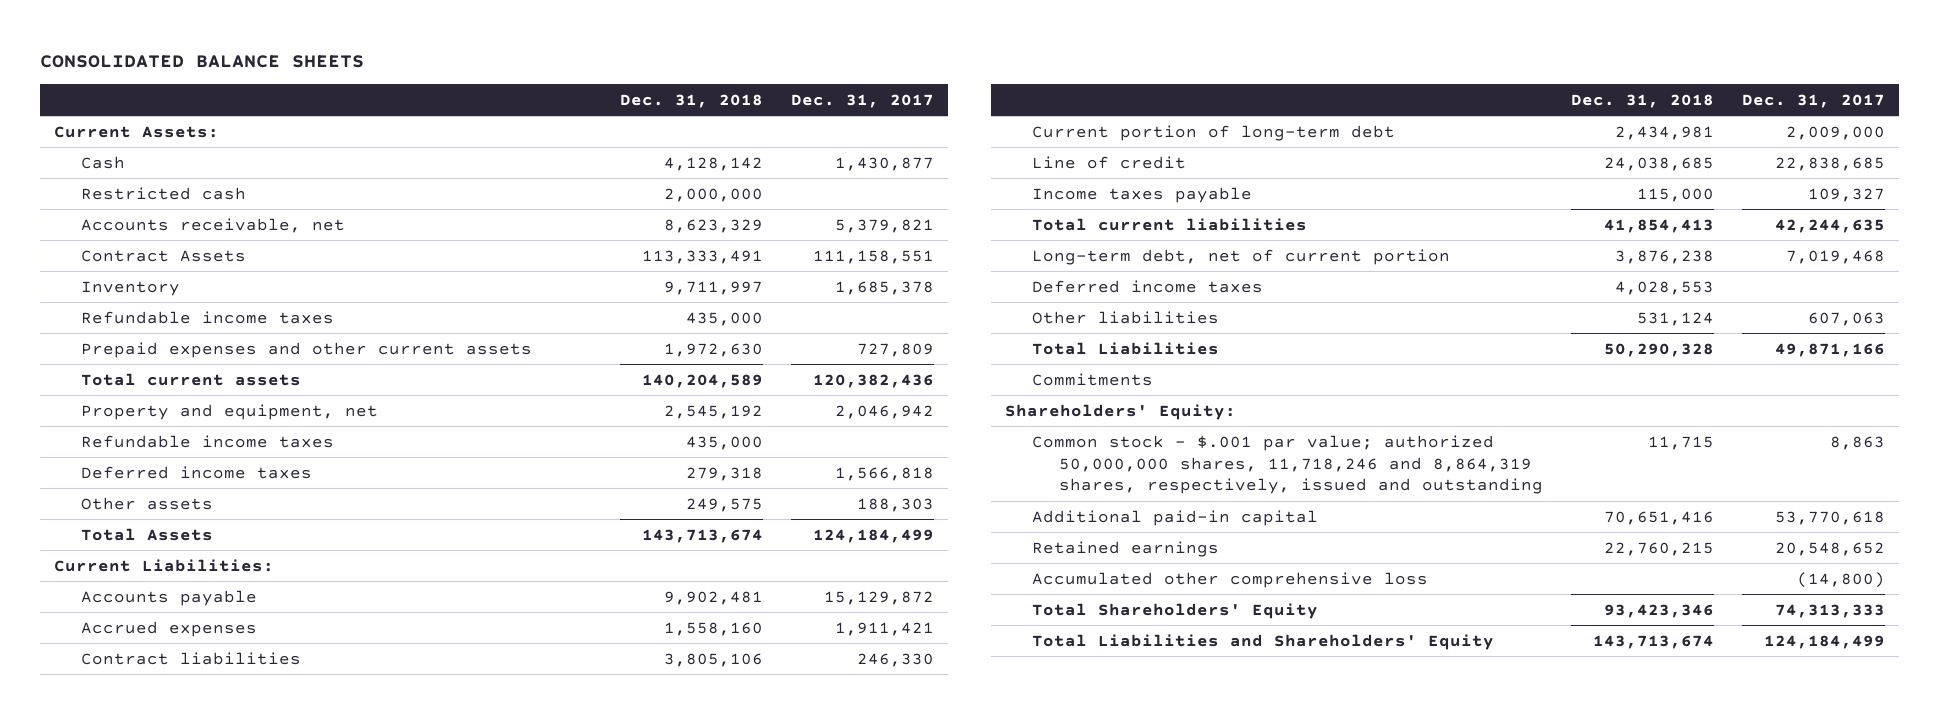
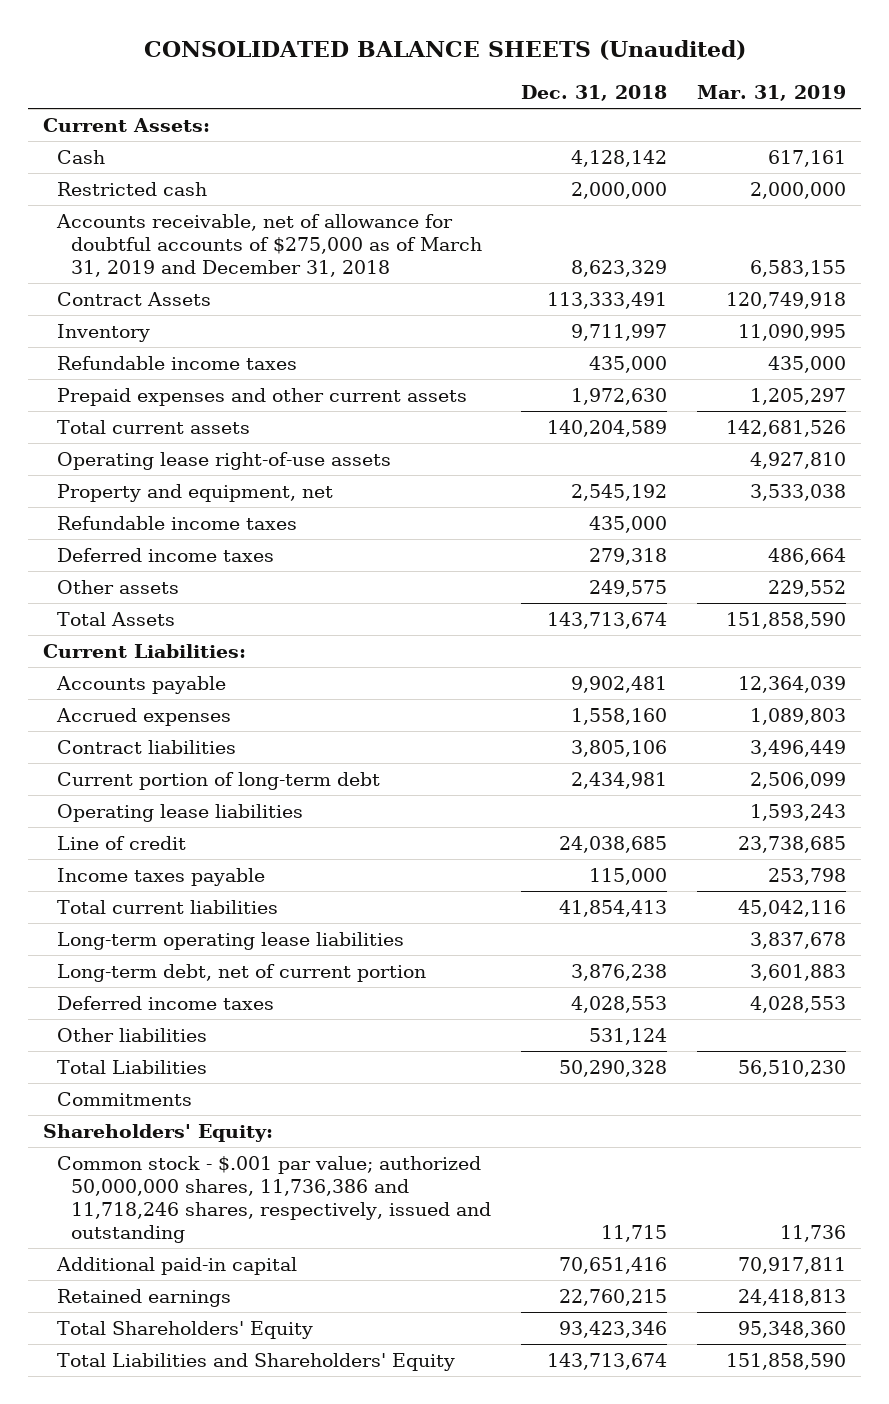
[39,54,364,68] CONSOLIDATED BALANCE SHEETS -> [143,40,746,61] CONSOLIDATED BALANCE SHEETS (Unaudited)
[790,93,934,108] Dec. 31, 2017 -> none
none -> [697,85,847,102] Mar. 31, 2019
[80,217,345,233] Accounts receivable, net -> [55,213,482,277] Accounts receivable, net of allowance for doubtful accounts of $275,000 as of March 31, 2019 and December 31, 2018
none -> [56,451,391,470] Operating lease right-of-use assets
none -> [56,803,303,822] Operating lease liabilities
none -> [56,931,404,950] Long-term operating lease liabilities
[1031,434,1543,495] Common stock - $.001 par value; authorized 50,000,000 shares, 11,718,246 and 8,864,319 shares, respectively, issued and outstanding -> [56,1155,491,1243] Common stock - $.001 par value; authorized 50,000,000 shares, 11,736,386 and 11,718,246 shares, respectively, issued and outstanding
[1031,571,1428,588] Accumulated other comprehensive loss -> none

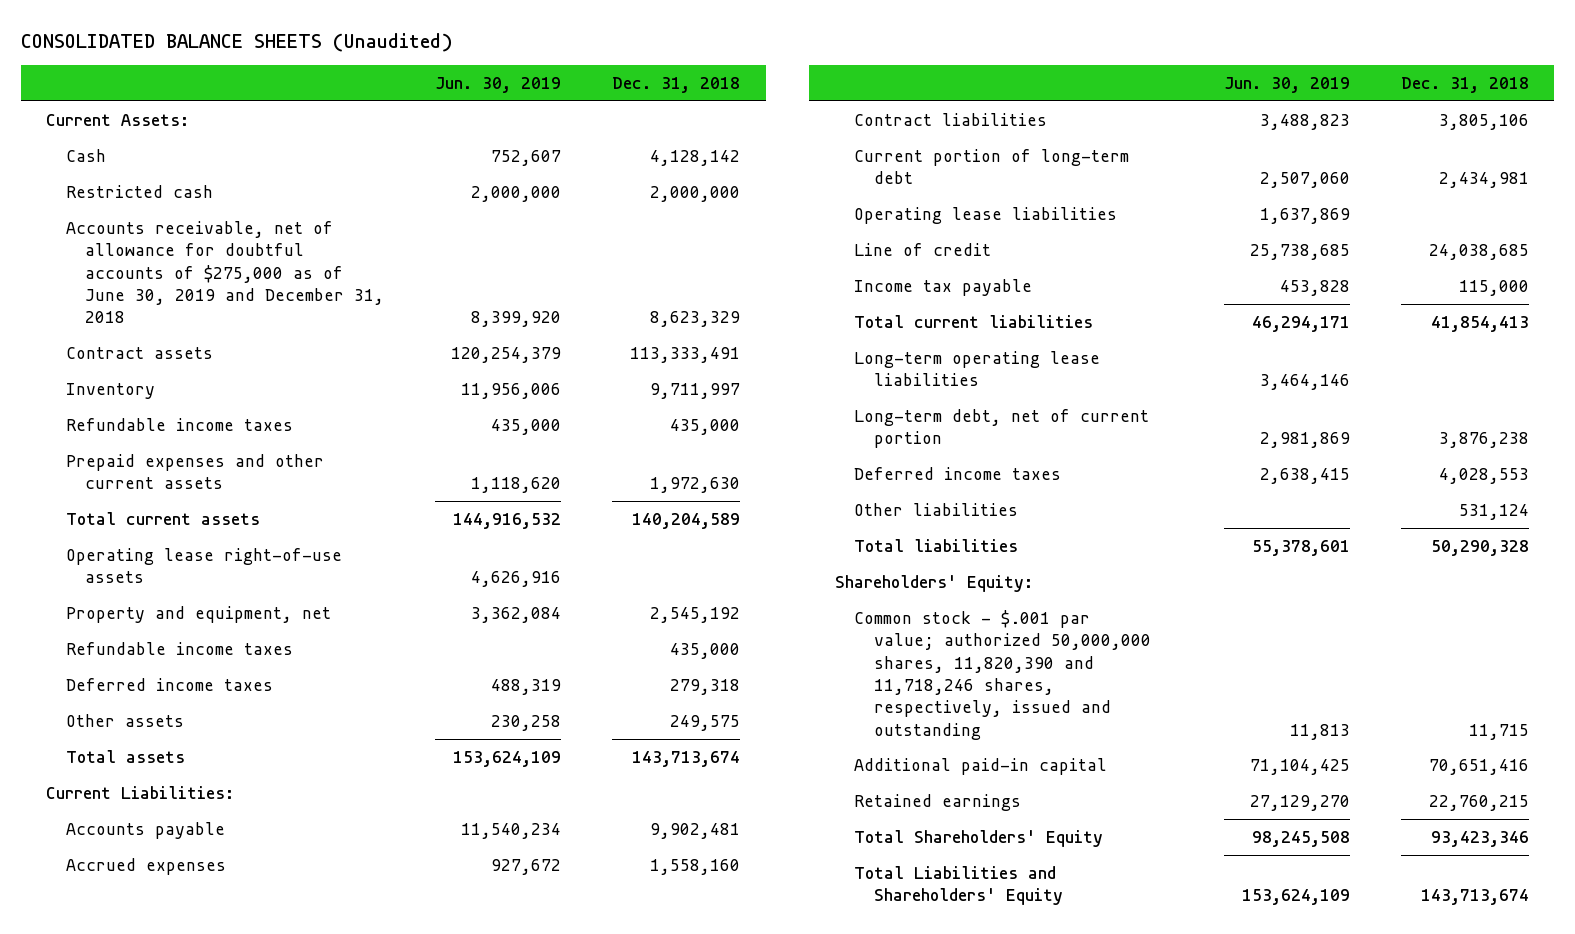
[697,85,847,102] Mar. 31, 2019 -> none
none -> [435,77,562,94] Jun. 30, 2019
[55,213,482,277] Accounts receivable, net of allowance for doubtful accounts of $275,000 as of March 31, 2019 and December 31, 2018 -> [65,220,385,324] Accounts receivable, net of allowance for doubtful accounts of $275,000 as of June 30, 2019 and December 31, 2018
[56,291,211,306] Contract Assets -> [65,346,213,359] Contract assets
[56,611,175,626] Total Assets -> [65,749,185,763] Total assets
[56,867,265,886] Income taxes payable -> [854,278,1033,296] Income tax payable
[56,1091,192,1106] Commitments -> none
[56,1059,207,1074] Total Liabilities -> [854,538,1019,552] Total liabilities
[56,1155,491,1243] Common stock - $.001 par value; authorized 50,000,000 shares, 11,736,386 and 11,718,246 shares, respectively, issued and outstanding -> [854,609,1151,740] Common stock - $.001 par value; authorized 50,000,000 shares, 11,820,390 and 11,718,246 shares, respectively, issued and outstanding

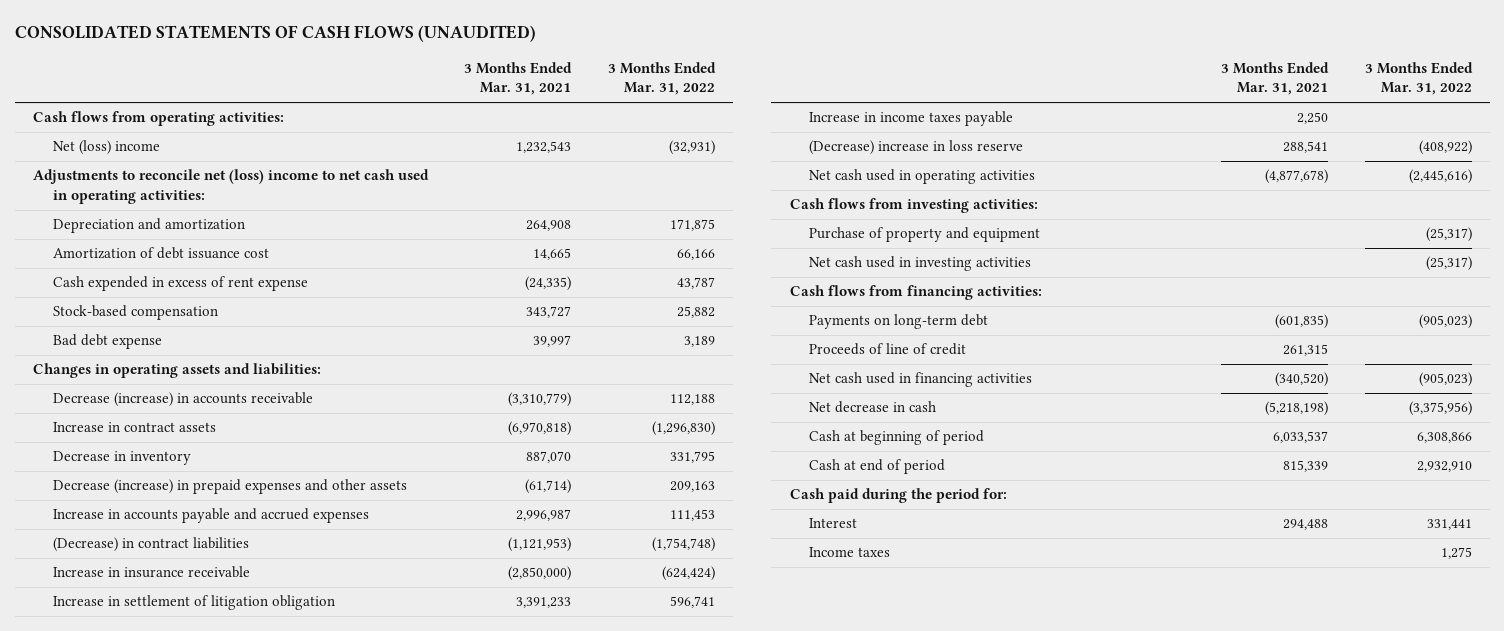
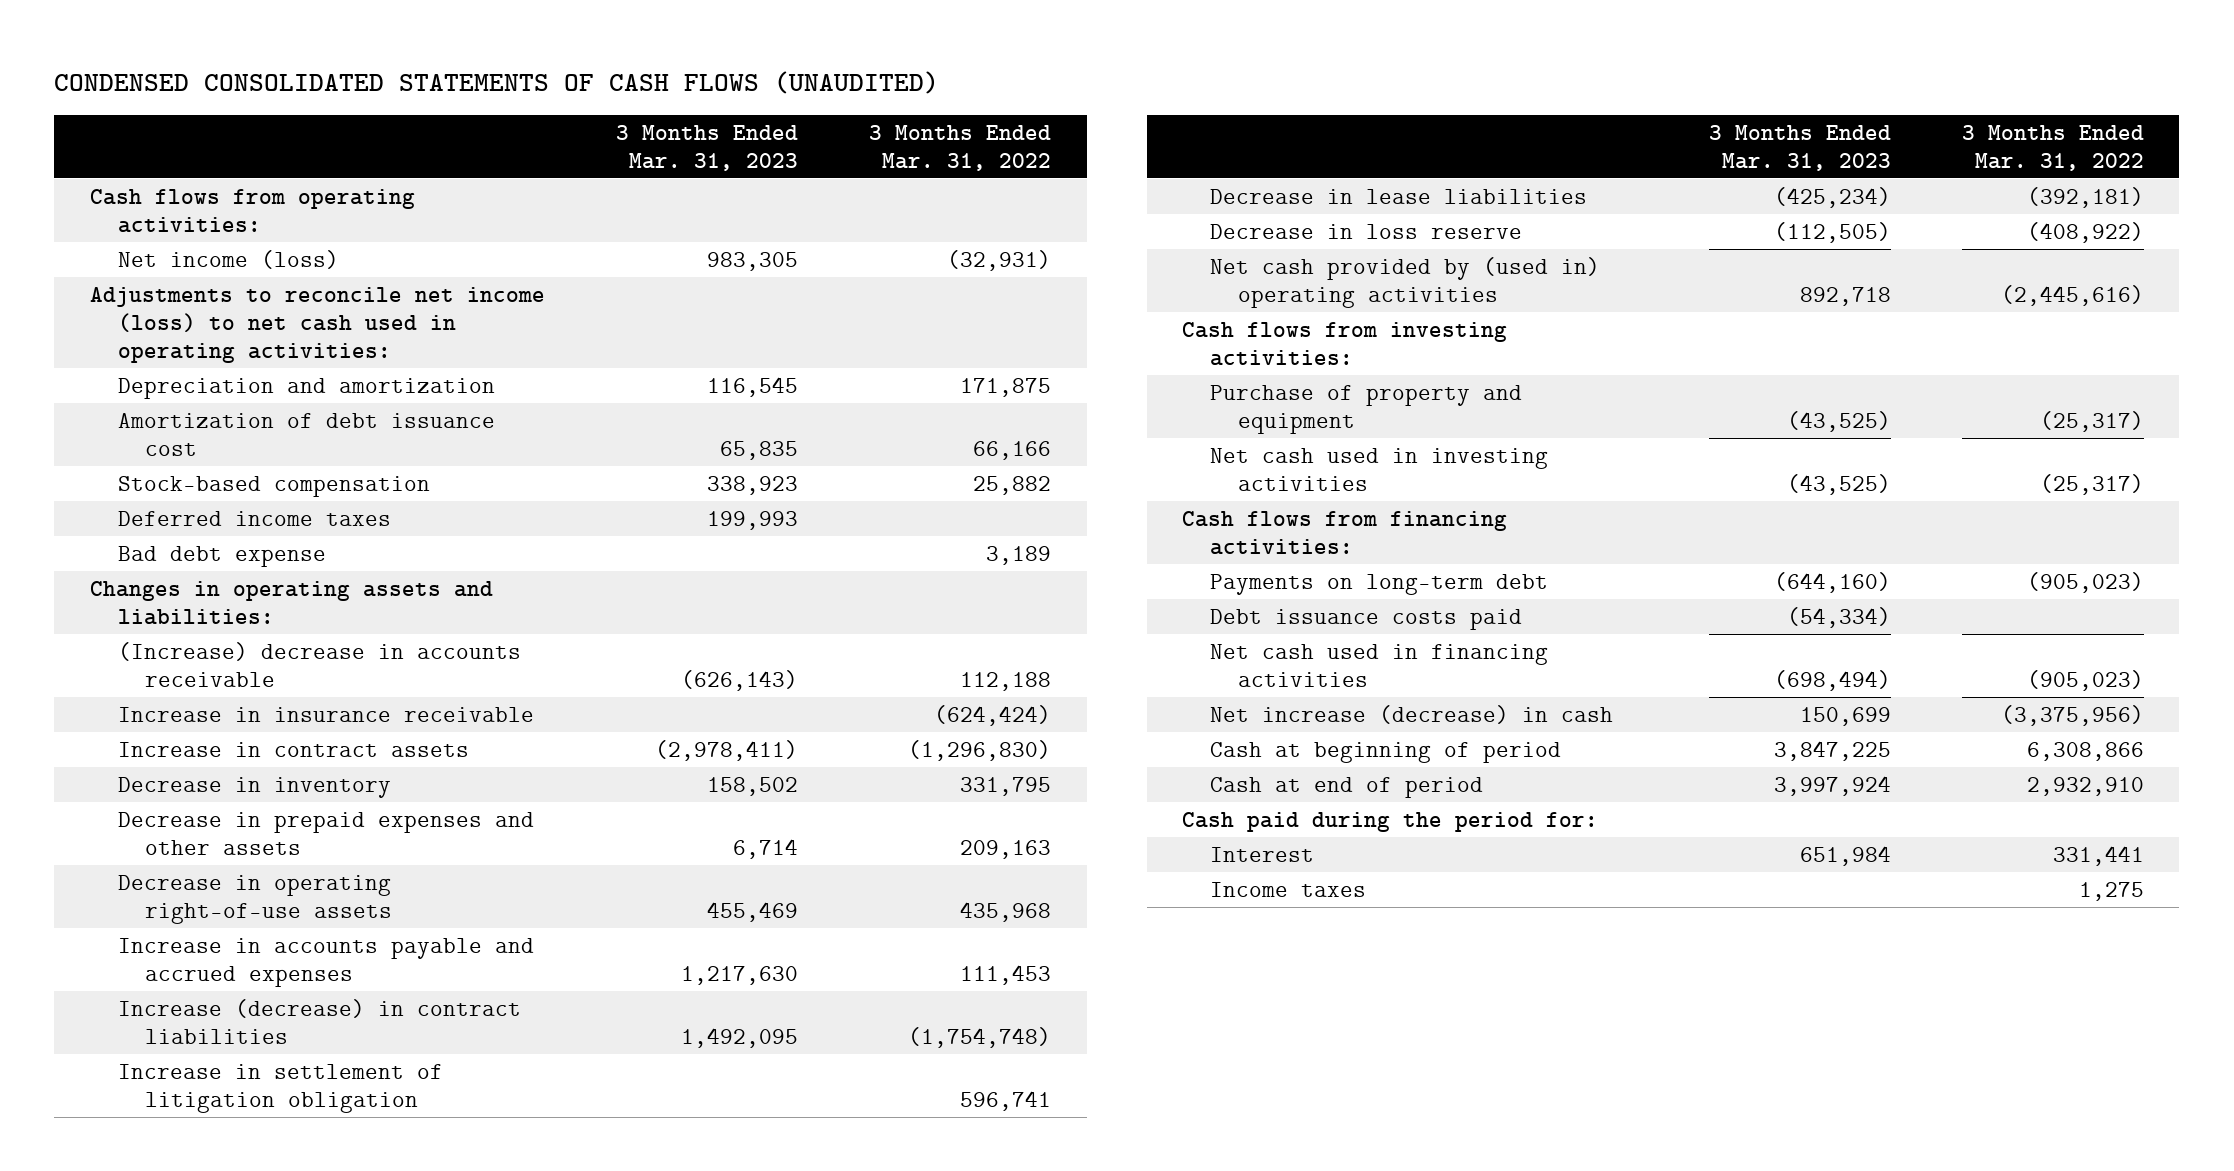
[14,25,536,43] CONSOLIDATED STATEMENTS OF CASH FLOWS (UNAUDITED) -> [54,71,940,95] CONDENSED CONSOLIDATED STATEMENTS OF CASH FLOWS (UNAUDITED)
[464,62,573,96] 3 Months Ended Mar. 31, 2021 -> none
none -> [616,124,799,171] 3 Months Ended Mar. 31, 2023
[52,140,160,156] Net (loss) income -> [117,249,339,269] Net income (loss)
[32,169,429,204] Adjustments to reconcile net (loss) income to net cash used in operating activities: -> [89,286,545,364] Adjustments to reconcile net income (loss) to net cash used in operating activities:
[52,276,308,292] Cash expended in excess of rent expense -> none
none -> [117,510,391,526] Deferred income taxes
[52,392,313,408] Decrease (increase) in accounts receivable -> [117,641,521,687] (Increase) decrease in accounts receivable
[52,566,250,579] Increase in insurance receivable -> [117,706,534,722] Increase in insurance receivable
[52,479,407,495] Decrease (increase) in prepaid expenses and other assets -> [117,811,534,855] Decrease in prepaid expenses and other assets
none -> [117,874,393,924] Decrease in operating right-of-use assets
[52,537,249,553] (Decrease) in contract liabilities -> [117,998,521,1044] Increase (decrease) in contract liabilities
[809,111,1014,127] Increase in income taxes payable -> none
none -> [1209,188,1587,204] Decrease in lease liabilities
[809,140,1024,156] (Decrease) increase in loss reserve -> [1209,223,1522,239] Decrease in loss reserve
[809,169,1036,185] Net cash used in operating activities -> [1209,256,1600,308] Net cash provided by (used in) operating activities
[809,343,967,356] Proceeds of line of credit -> none
none -> [1209,608,1522,630] Debt issuance costs paid
[809,401,937,414] Net decrease in cash -> [1209,704,1613,724] Net increase (decrease) in cash

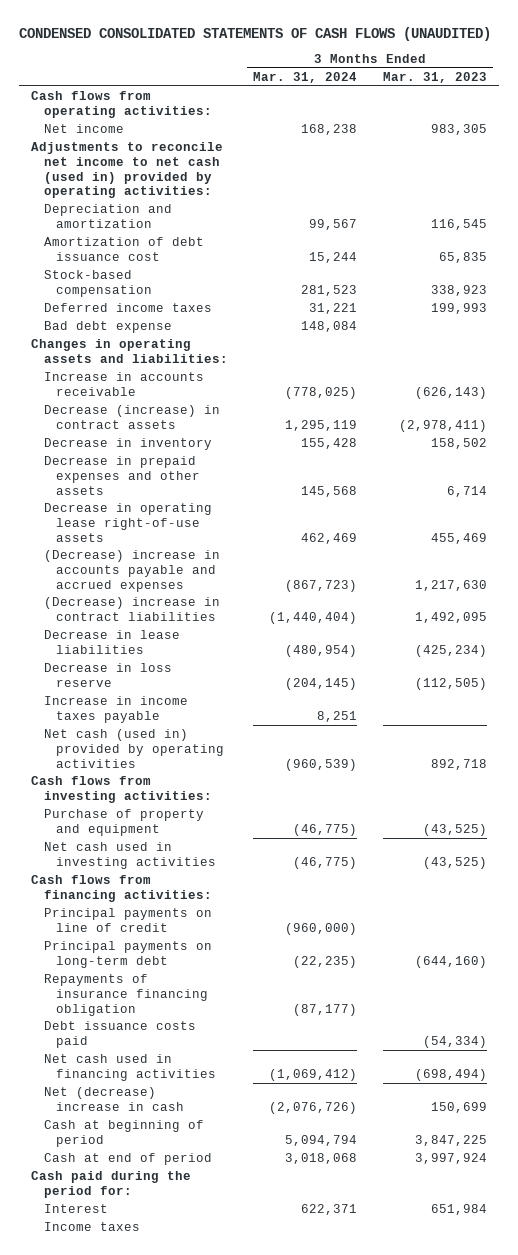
[869,124,1052,171] 3 Months Ended Mar. 31, 2022 -> none
none -> [253,71,358,83] Mar. 31, 2024
[117,249,339,269] Net income (loss) -> [43,123,124,133] Net income
[89,286,545,364] Adjustments to reconcile net income (loss) to net cash used in operating activities: -> [31,141,224,199] Adjustments to reconcile net income to net cash (used in) provided by operating activities:
[117,706,534,722] Increase in insurance receivable -> none
[117,641,521,687] (Increase) decrease in accounts receivable -> [43,371,204,396] Increase in accounts receivable
[117,741,469,757] Increase in contract assets -> [43,404,220,429] Decrease (increase) in contract assets
[117,1063,443,1113] Increase in settlement of litigation obligation -> none
[117,874,393,924] Decrease in operating right-of-use assets -> [43,502,212,542] Decrease in operating lease right-of-use assets
[117,937,534,987] Increase in accounts payable and accrued expenses -> [43,549,220,592] (Decrease) increase in accounts payable and accrued expenses
[117,998,521,1044] Increase (decrease) in contract liabilities -> [43,596,220,621] (Decrease) increase in contract liabilities
none -> [43,695,188,723] Increase in income taxes payable
[1209,256,1600,308] Net cash provided by (used in) operating activities -> [43,728,225,768] Net cash (used in) provided by operating activities
none -> [43,907,212,932] Principal payments on line of credit
[1209,573,1548,595] Payments on long-term debt -> [43,940,212,968] Principal payments on long-term debt
none -> [43,973,209,1016] Repayments of insurance financing obligation
[1209,704,1613,724] Net increase (decrease) in cash -> [43,1086,185,1111] Net (decrease) increase in cash

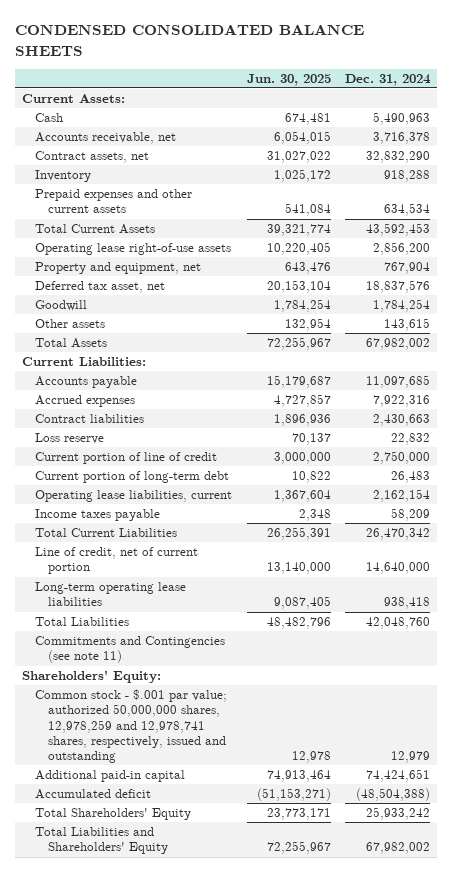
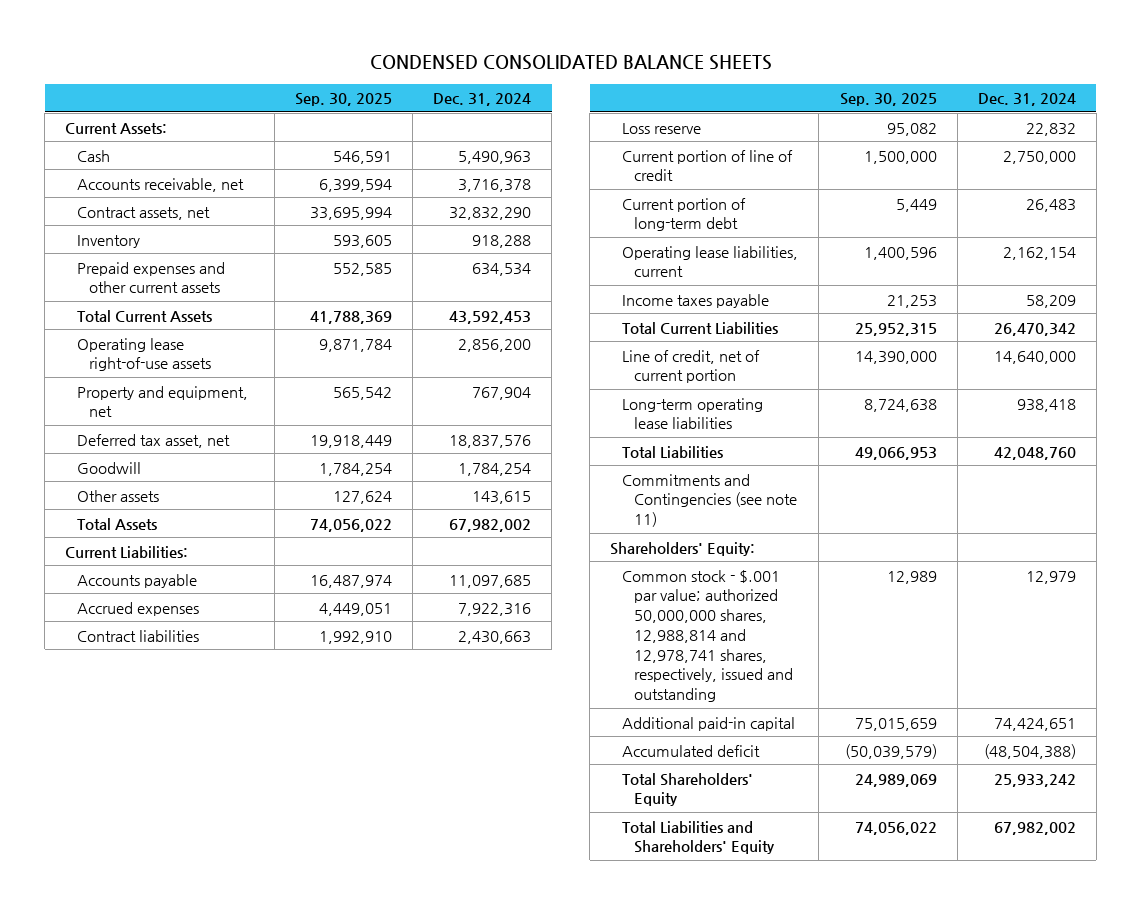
[246,73,331,86] Jun. 30, 2025 -> none
none -> [294,93,392,107] Sep. 30, 2025
[35,689,228,763] Common stock - $.001 par value; authorized 50,000,000 shares, 12,978,259 and 12,978,741 shares, respectively, issued and outstanding -> [622,569,794,703] Common stock - $.001 par value; authorized 50,000,000 shares, 12,988,814 and 12,978,741 shares, respectively, issued and outstanding

